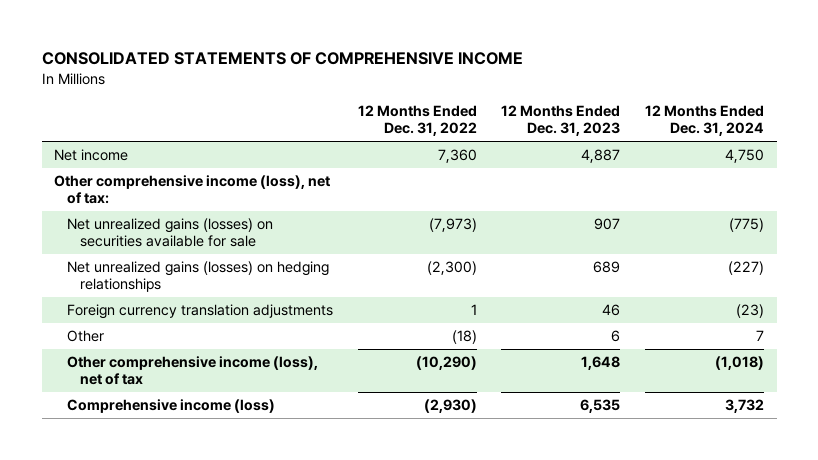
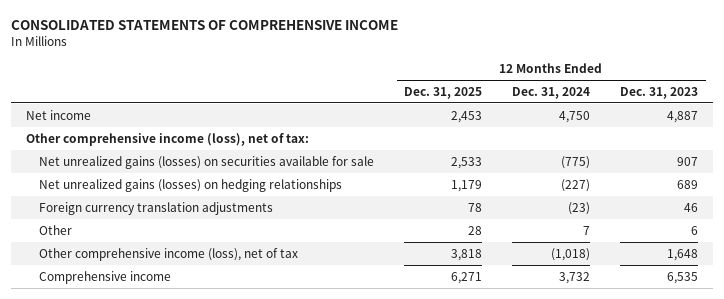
[357,105,477,137] 12 Months Ended Dec. 31, 2022 -> none
none -> [404,86,483,99] Dec. 31, 2025
[66,399,275,414] Comprehensive income (loss) -> [39,270,172,284] Comprehensive income

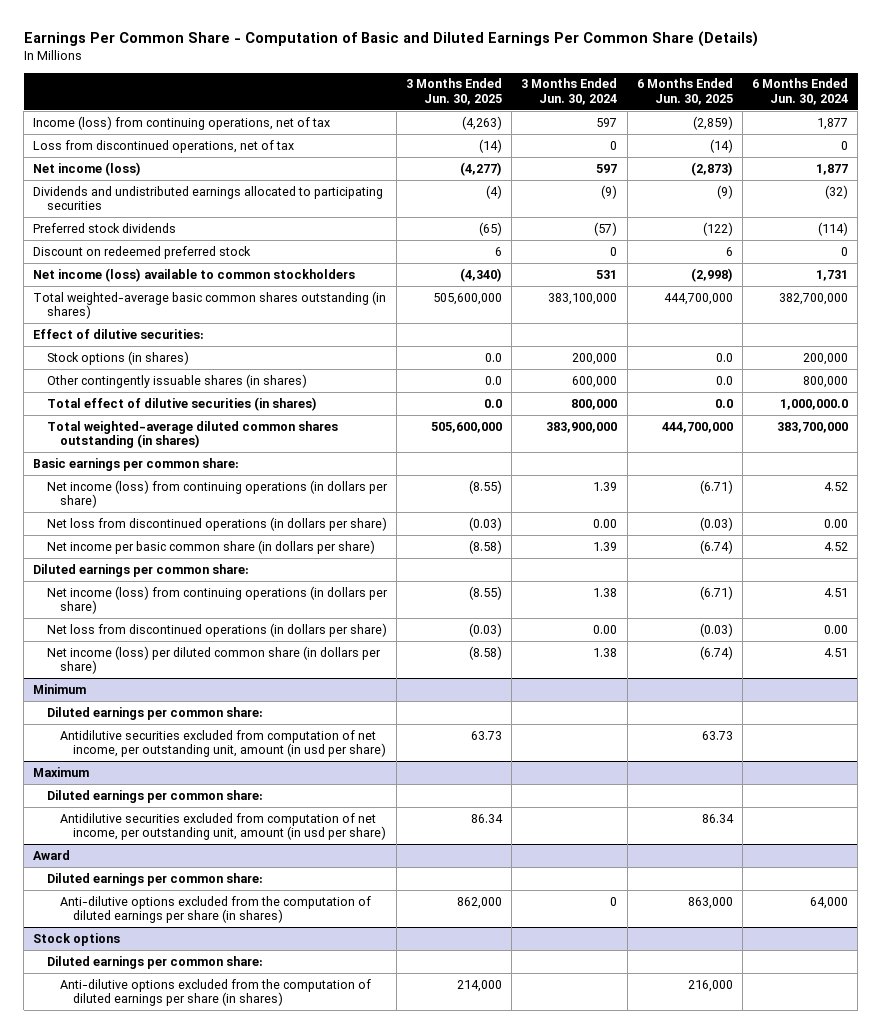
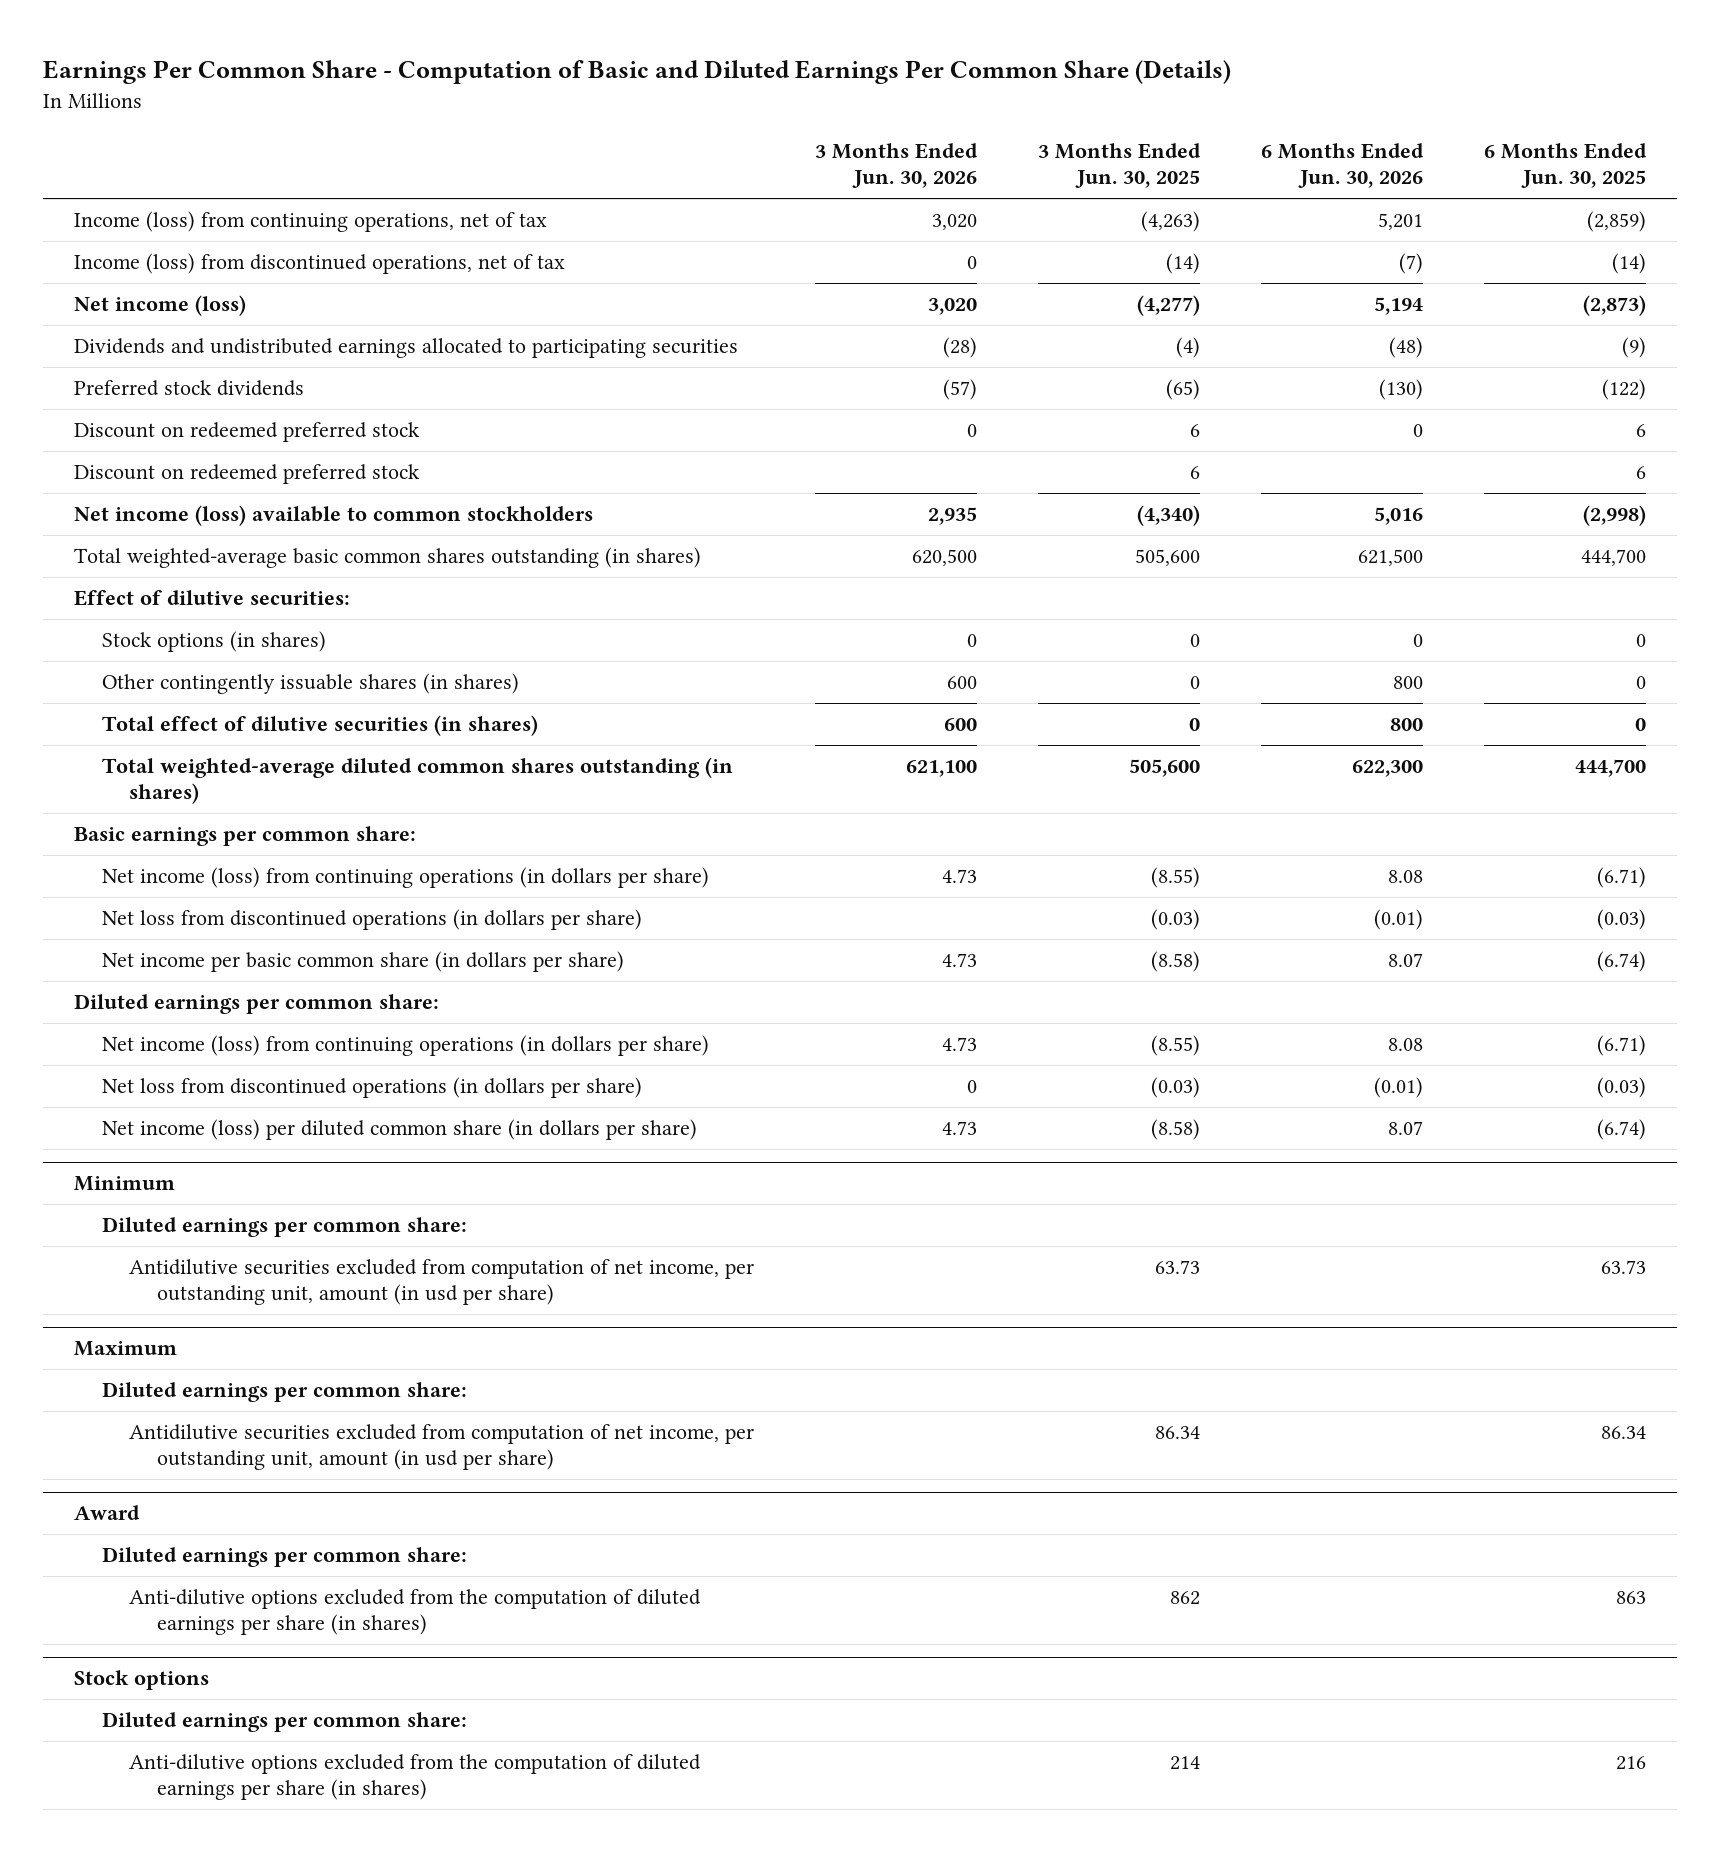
[521,78,618,105] 3 Months Ended Jun. 30, 2024 -> none
[752,78,849,105] 6 Months Ended Jun. 30, 2024 -> none
none -> [815,143,979,189] 3 Months Ended Jun. 30, 2026
none -> [1261,143,1425,189] 6 Months Ended Jun. 30, 2026
[33,139,295,153] Loss from discontinued operations, net of tax -> [73,253,565,275] Income (loss) from discontinued operations, net of tax
none -> [73,464,420,485] Discount on redeemed preferred stock
[433,292,503,305] 505,600,000 -> [1135,549,1201,567] 505,600
[663,292,733,305] 444,700,000 -> [1581,549,1647,567] 444,700
[485,352,503,362] 0.0 -> [1190,634,1201,648] 0
[715,352,733,362] 0.0 -> [1636,634,1647,648] 0
[485,375,503,385] 0.0 -> [1190,676,1201,690] 0
[715,375,733,385] 0.0 -> [1636,676,1647,690] 0
[484,398,503,408] 0.0 -> [1189,718,1201,732] 0
[714,398,733,408] 0.0 -> [1635,718,1647,732] 0
[431,421,503,433] 505,600,000 -> [1129,759,1201,778] 505,600
[661,421,733,433] 444,700,000 -> [1575,759,1647,778] 444,700
[457,896,503,909] 862,000 -> [1170,1591,1201,1606] 862
[687,896,733,909] 863,000 -> [1616,1591,1647,1605] 863
[457,979,503,992] 214,000 -> [1170,1756,1201,1771] 214
[687,979,733,992] 216,000 -> [1616,1756,1647,1771] 216

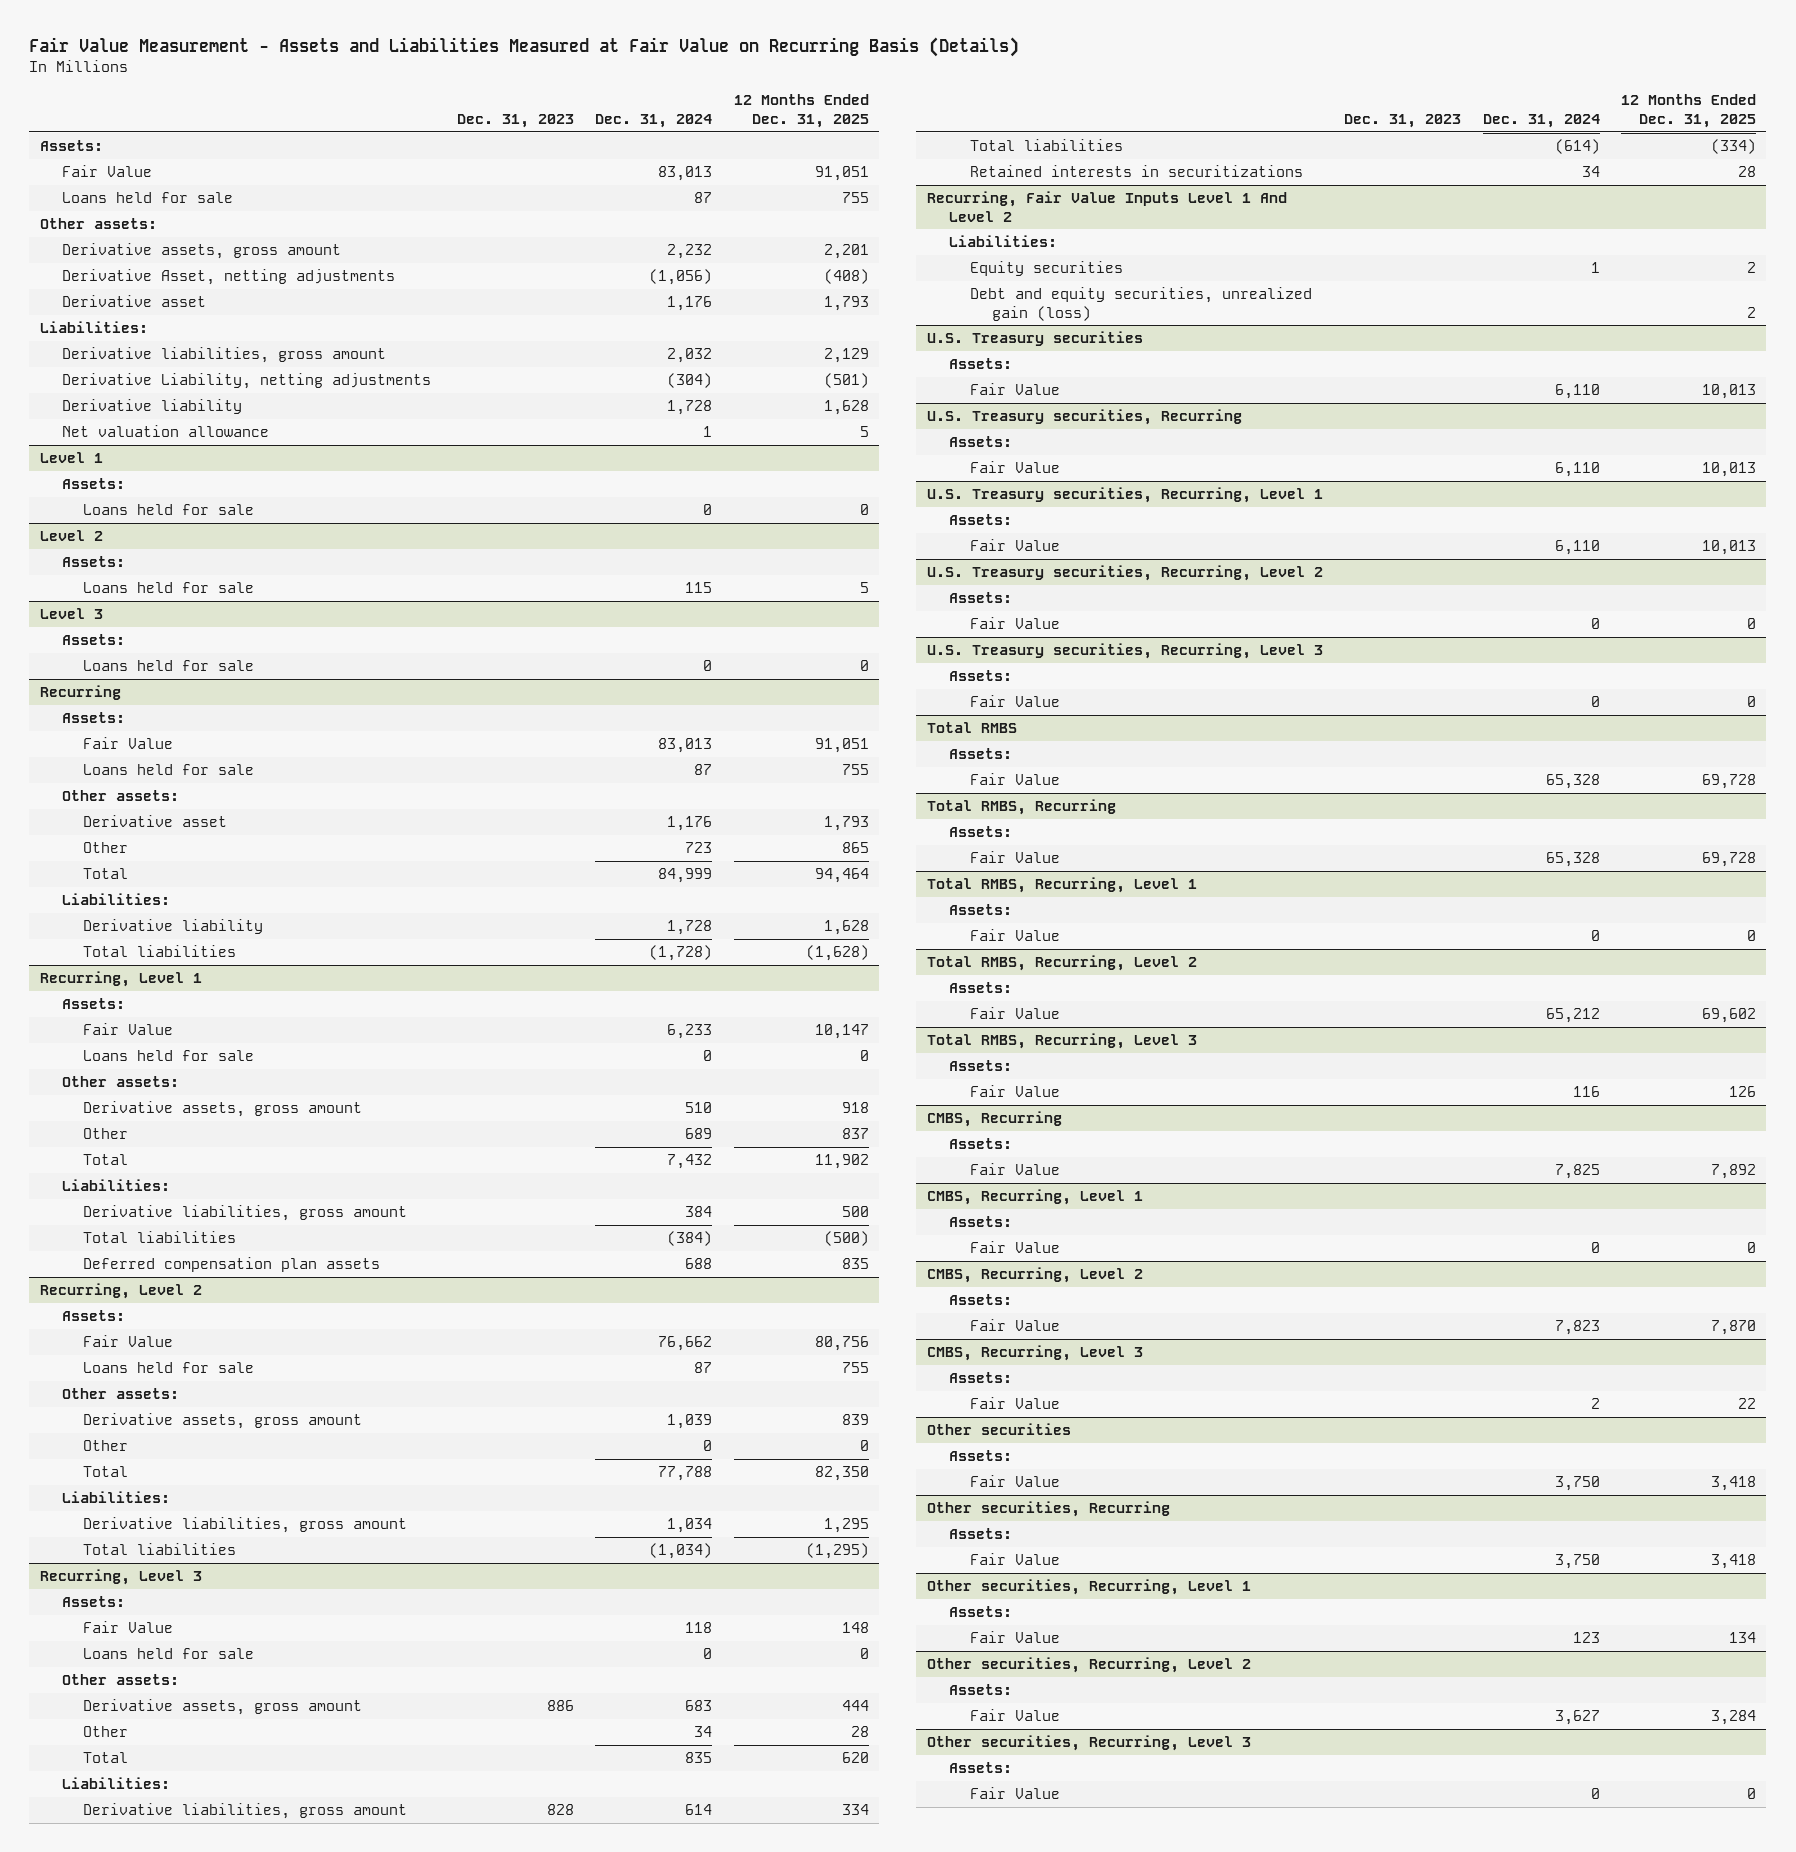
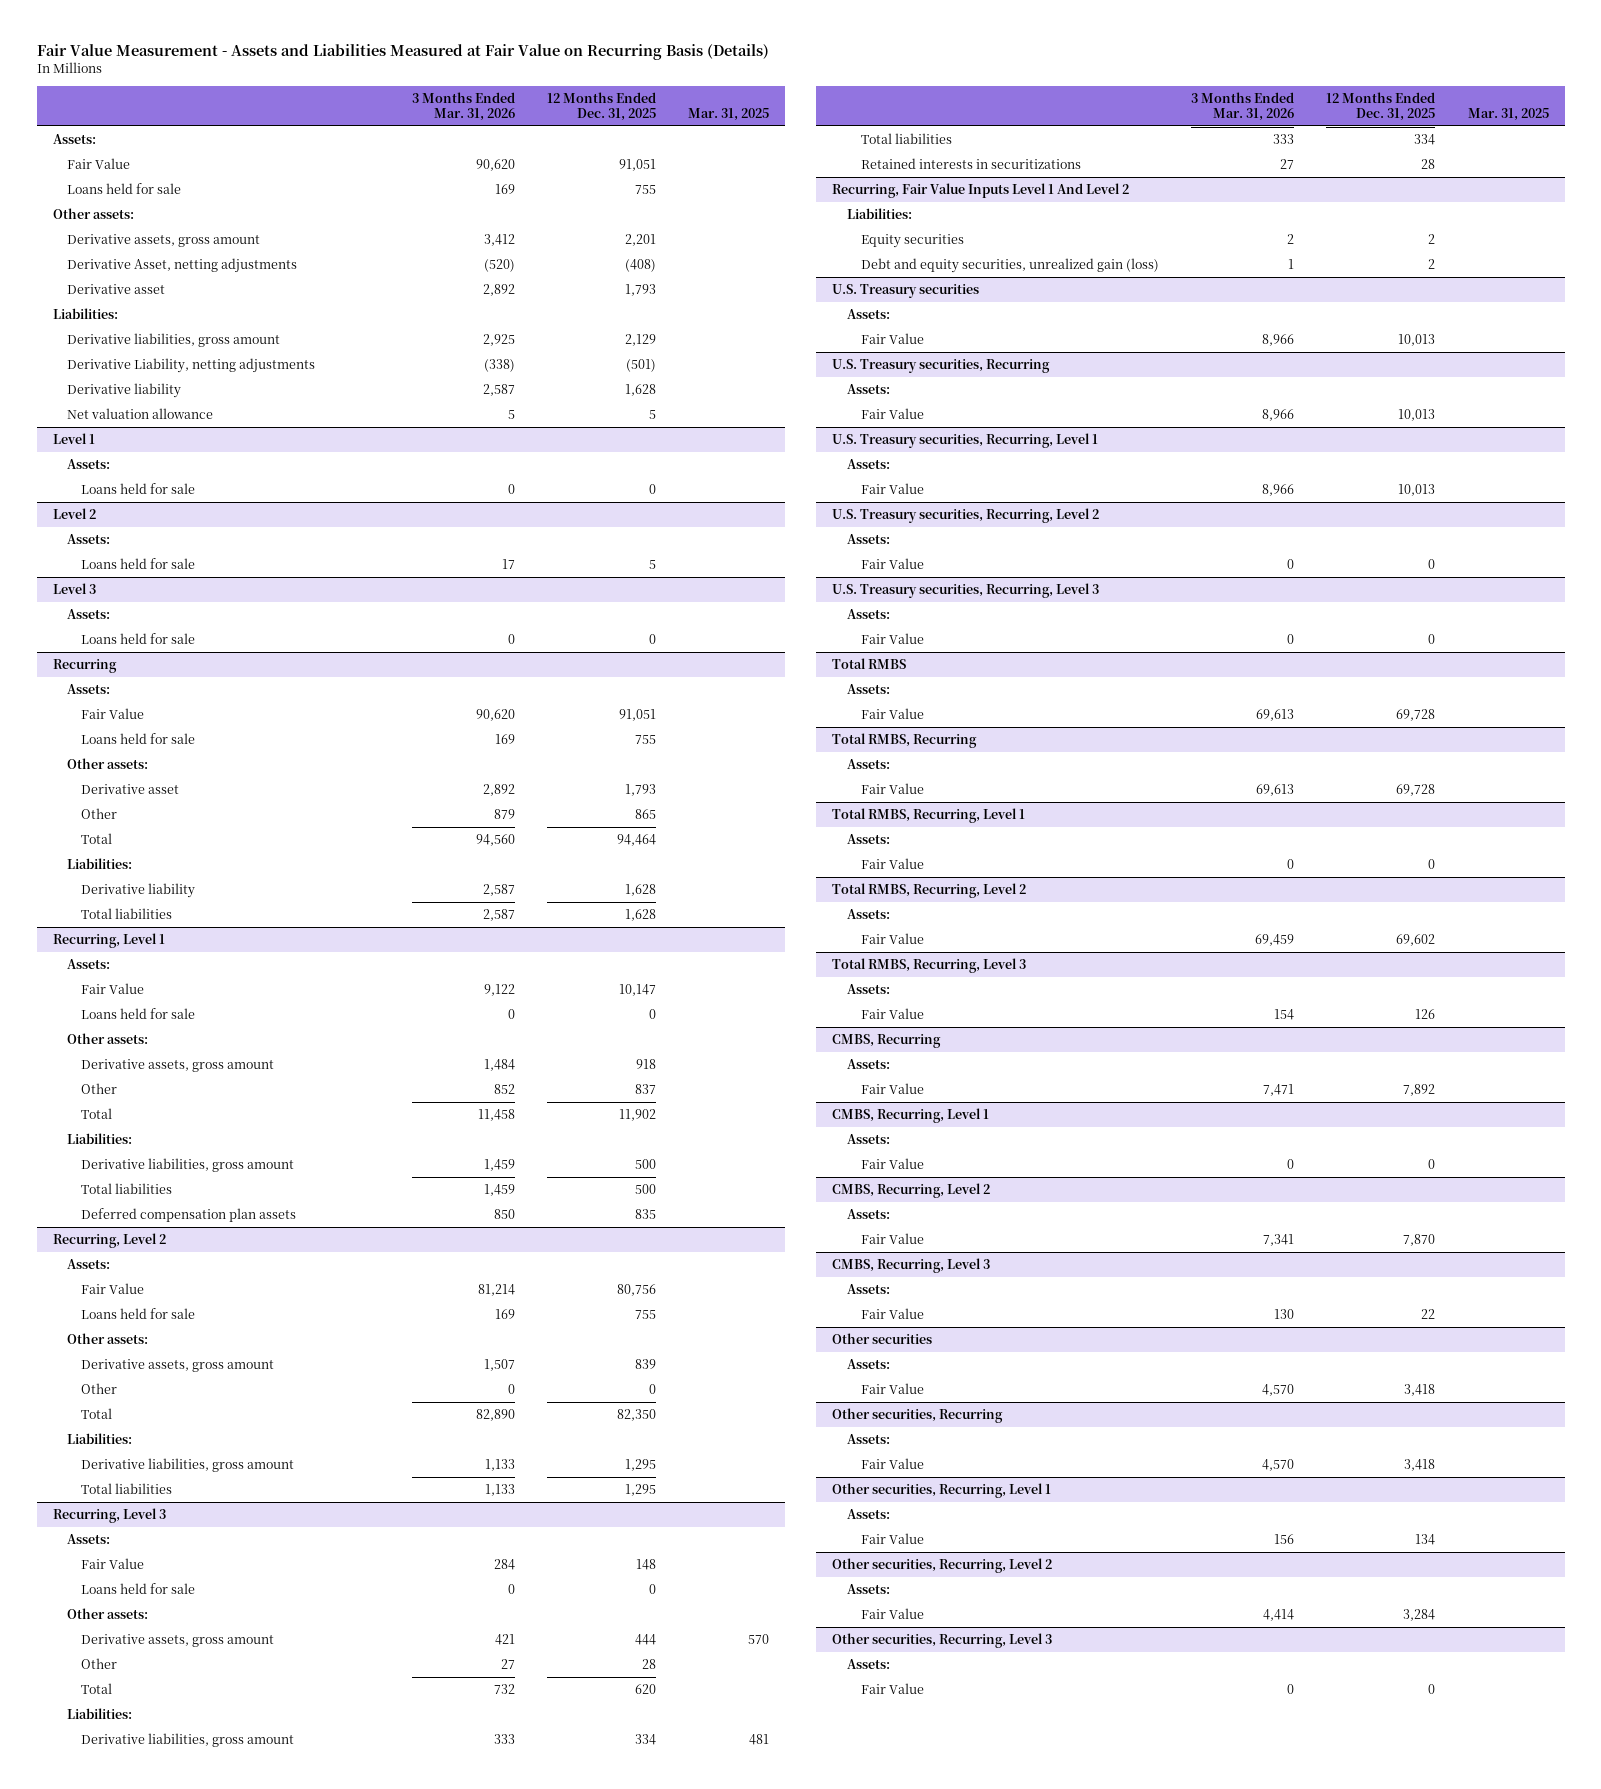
[457,113,575,128] Dec. 31, 2023 -> none
[595,113,713,128] Dec. 31, 2024 -> none
none -> [411,91,515,122] 3 Months Ended Mar. 31, 2026
none -> [687,108,769,122] Mar. 31, 2025
[805,945,869,962] (1,628) -> [624,908,656,921] 1,628
[823,1231,869,1247] (500) -> [634,1183,656,1194] 500
[805,1543,869,1560] (1,295) -> [624,1483,656,1496] 1,295
[1710,139,1756,155] (334) -> [1414,133,1436,145] 334

